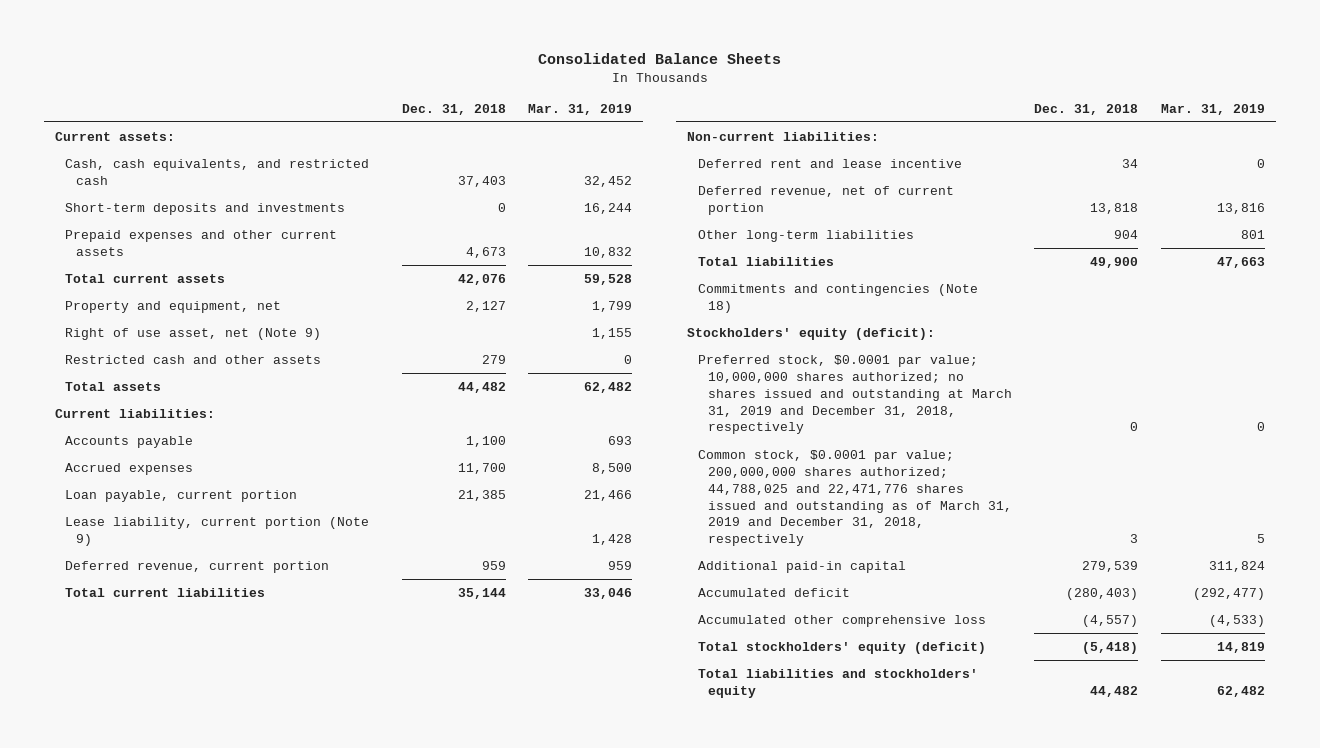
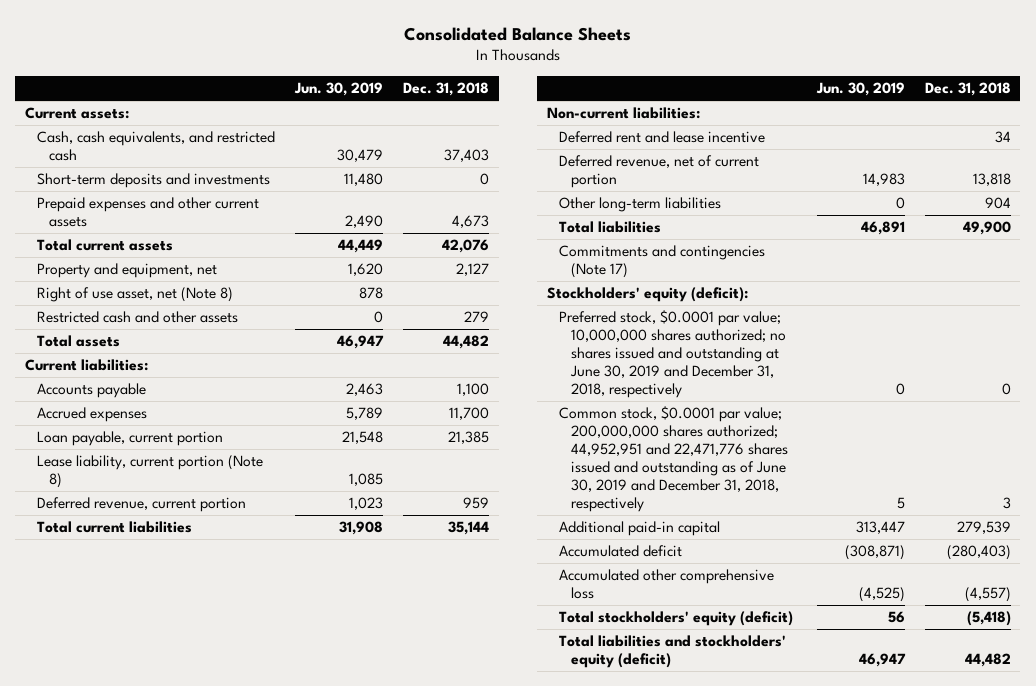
[528,103,633,115] Mar. 31, 2019 -> none
none -> [293,82,383,97] Jun. 30, 2019
[65,327,322,340] Right of use asset, net (Note 9) -> [37,287,234,303] Right of use asset, net (Note 8)
[65,516,370,546] Lease liability, current portion (Note 9) -> [37,455,264,489] Lease liability, current portion (Note 8)
[697,283,978,313] Commitments and contingencies (Note 18) -> [558,245,765,279] Commitments and contingencies (Note 17)
[697,354,1012,435] Preferred stock, $0.0001 par value; 10,000,000 shares authorized; no shares issued and outstanding at March 31, 2019 and December 31, 2018, respectively -> [558,310,786,399] Preferred stock, $0.0001 par value; 10,000,000 shares authorized; no shares issued and outstanding at June 30, 2019 and December 31, 2018, respectively
[697,449,1012,547] Common stock, $0.0001 par value; 200,000,000 shares authorized; 44,788,025 and 22,471,776 shares issued and outstanding as of March 31, 2019 and December 31, 2018, respectively -> [558,406,788,512] Common stock, $0.0001 par value; 200,000,000 shares authorized; 44,952,951 and 22,471,776 shares issued and outstanding as of June 30, 2019 and December 31, 2018, respectively
[697,668,978,698] Total liabilities and stockholders' equity -> [558,635,786,669] Total liabilities and stockholders' equity (deficit)

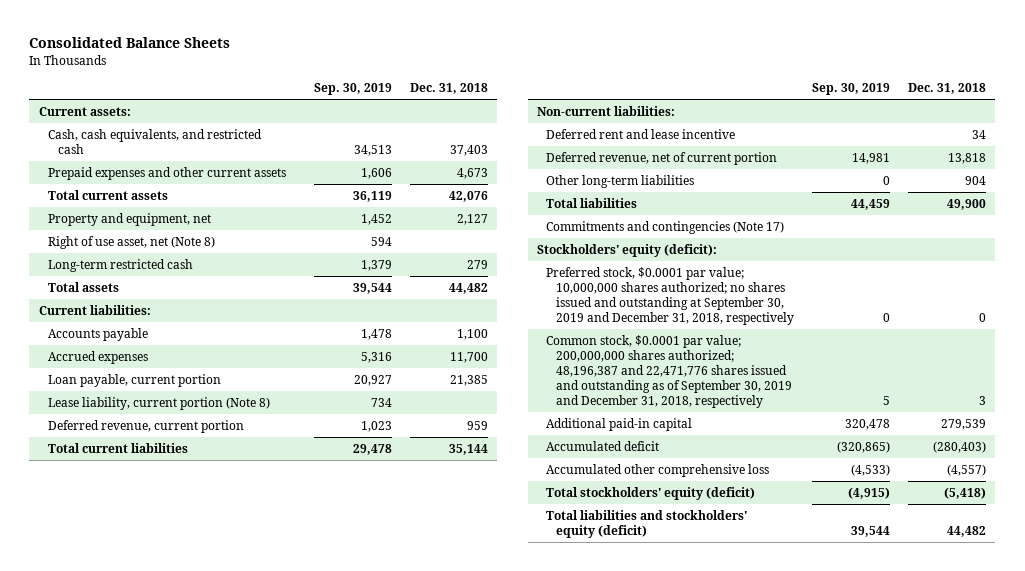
[293,82,383,97] Jun. 30, 2019 -> none
none -> [313,83,392,96] Sep. 30, 2019
[37,173,271,189] Short-term deposits and investments -> none
[37,311,239,324] Restricted cash and other assets -> [48,258,194,272] Long-term restricted cash
[558,310,786,399] Preferred stock, $0.0001 par value; 10,000,000 shares authorized; no shares issued and outstanding at June 30, 2019 and December 31, 2018, respectively -> [546,266,794,325] Preferred stock, $0.0001 par value; 10,000,000 shares authorized; no shares issued and outstanding at September 30, 2019 and December 31, 2018, respectively
[558,406,788,512] Common stock, $0.0001 par value; 200,000,000 shares authorized; 44,952,951 and 22,471,776 shares issued and outstanding as of June 30, 2019 and December 31, 2018, respectively -> [546,334,792,408] Common stock, $0.0001 par value; 200,000,000 shares authorized; 48,196,387 and 22,471,776 shares issued and outstanding as of September 30, 2019 and December 31, 2018, respectively

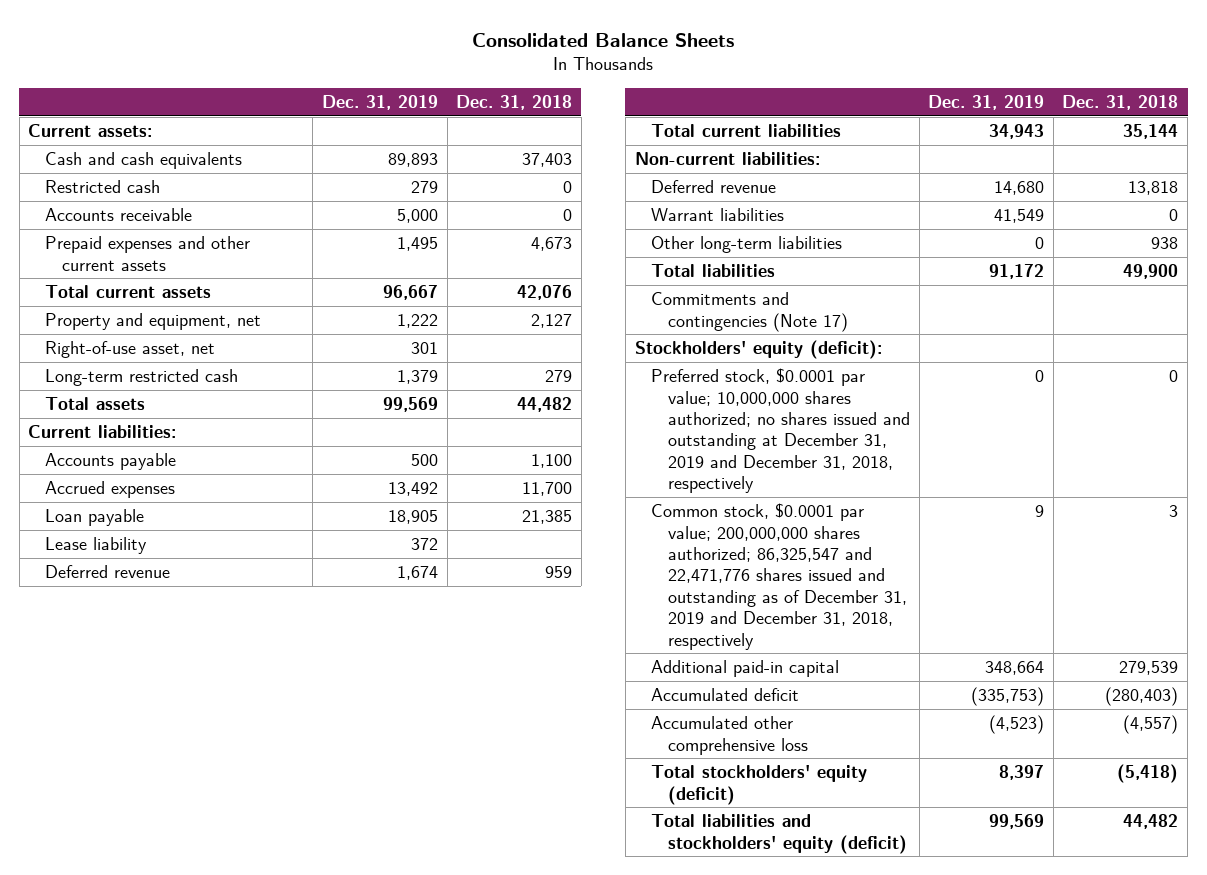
[313,83,392,96] Sep. 30, 2019 -> none
none -> [322,94,439,110] Dec. 31, 2019
[48,128,263,154] Cash, cash equivalents, and restricted cash -> [45,152,243,170] Cash and cash equivalents
none -> [45,180,161,194] Restricted cash
none -> [45,208,193,222] Accounts receivable
[48,235,216,249] Right of use asset, net (Note 8) -> [45,341,216,359] Right-of-use asset, net
[48,373,222,387] Loan payable, current portion -> [45,509,145,527] Loan payable
[48,396,271,410] Lease liability, current portion (Note 8) -> [45,537,148,555] Lease liability
[48,419,245,433] Deferred revenue, current portion -> [45,565,171,579] Deferred revenue
[546,128,736,139] Deferred rent and lease incentive -> none
[546,151,778,165] Deferred revenue, net of current portion -> [651,180,777,194] Deferred revenue
none -> [651,208,785,222] Warrant liabilities
[965,175,987,185] 904 -> [1151,237,1179,250] 938
[546,266,794,325] Preferred stock, $0.0001 par value; 10,000,000 shares authorized; no shares issued and outstanding at September 30, 2019 and December 31, 2018, respectively -> [651,368,910,494] Preferred stock, $0.0001 par value; 10,000,000 shares authorized; no shares issued and outstanding at December 31, 2019 and December 31, 2018, respectively
[546,334,792,408] Common stock, $0.0001 par value; 200,000,000 shares authorized; 48,196,387 and 22,471,776 shares issued and outstanding as of September 30, 2019 and December 31, 2018, respectively -> [651,503,907,650] Common stock, $0.0001 par value; 200,000,000 shares authorized; 86,325,547 and 22,471,776 shares issued and outstanding as of December 31, 2019 and December 31, 2018, respectively

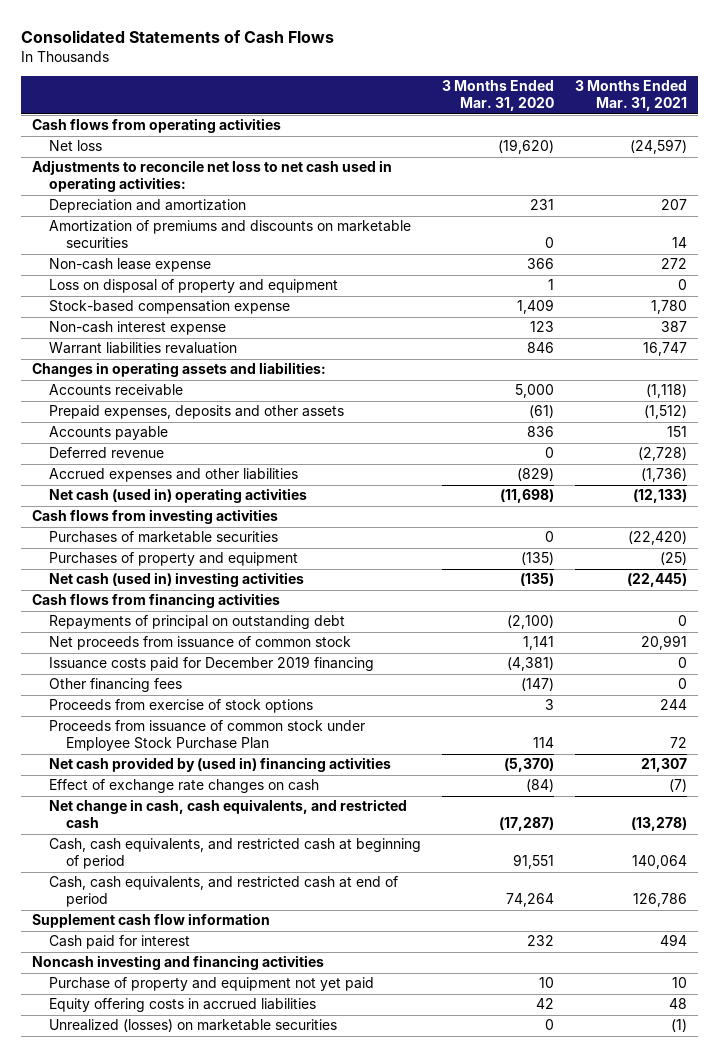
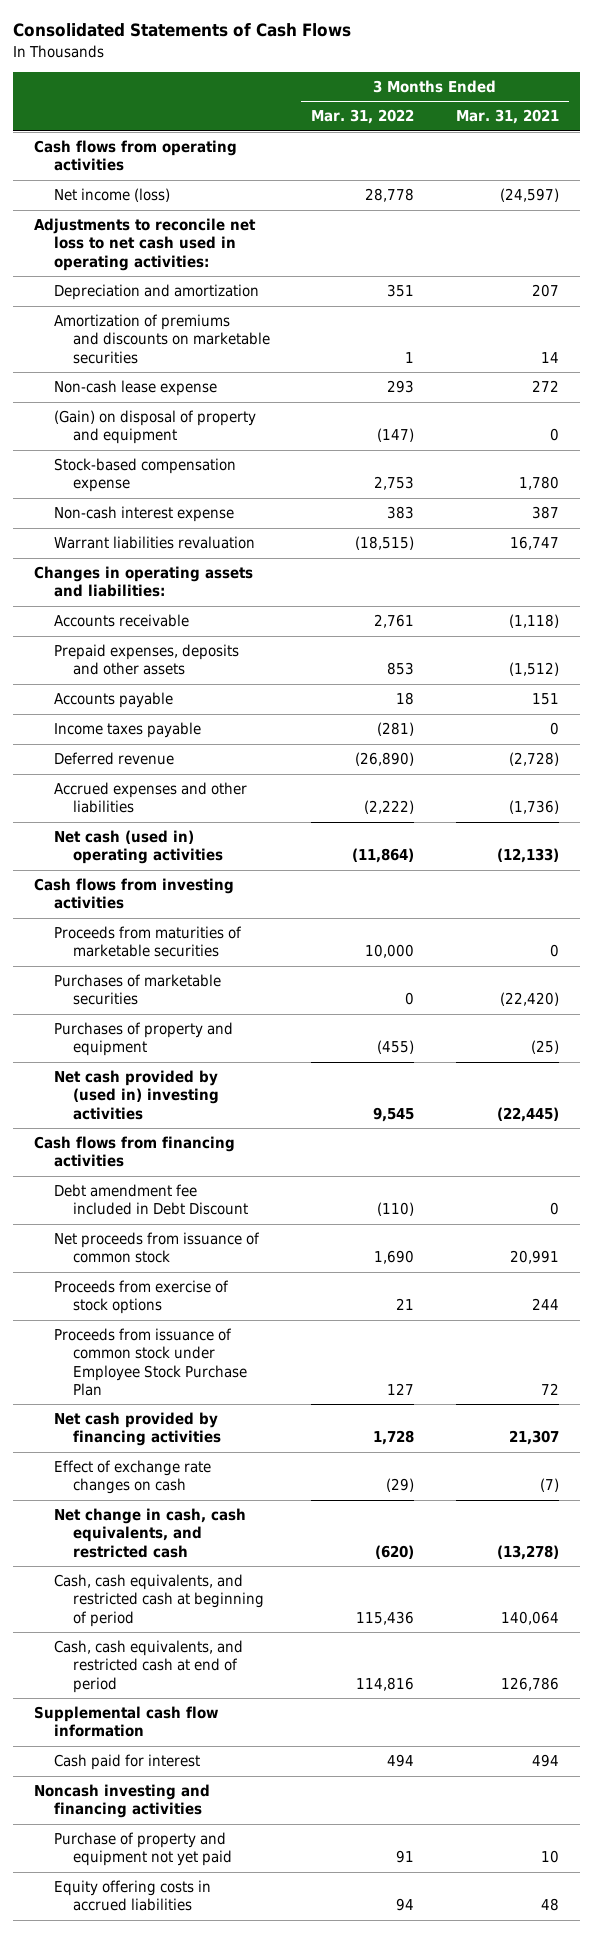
[442,80,555,112] 3 Months Ended Mar. 31, 2020 -> none
none -> [311,109,415,125] Mar. 31, 2022
[49,140,103,152] Net loss -> [53,188,170,203] Net income (loss)
[49,279,339,294] Loss on disposal of property and equipment -> [53,410,256,445] (Gain) on disposal of property and equipment
none -> [53,722,201,739] Income taxes payable
none -> [53,926,242,958] Proceeds from maturities of marketable securities
[49,572,305,588] Net cash (used in) investing activities -> [53,1070,220,1120] Net cash provided by (used in) investing activities
[49,615,346,630] Repayments of principal on outstanding debt -> none
none -> [53,1184,249,1216] Debt amendment fee included in Debt Discount
[49,656,375,672] Issuance costs paid for December 2019 financing -> none
[49,678,183,693] Other financing fees -> none
[49,757,392,773] Net cash provided by (used in) financing activities -> [53,1412,222,1447] Net cash provided by financing activities
[32,913,271,929] Supplement cash flow information -> [33,1706,218,1738] Supplemental cash flow information
[49,1019,338,1033] Unrealized (losses) on marketable securities -> none

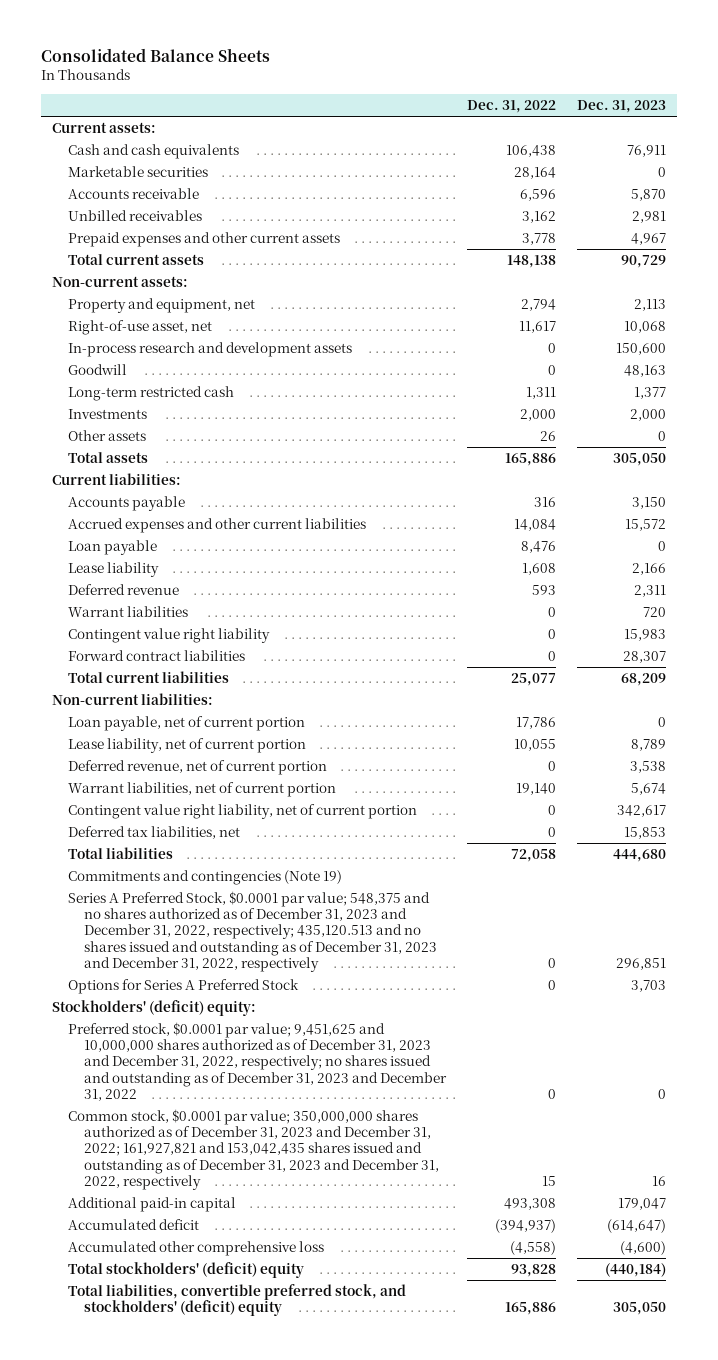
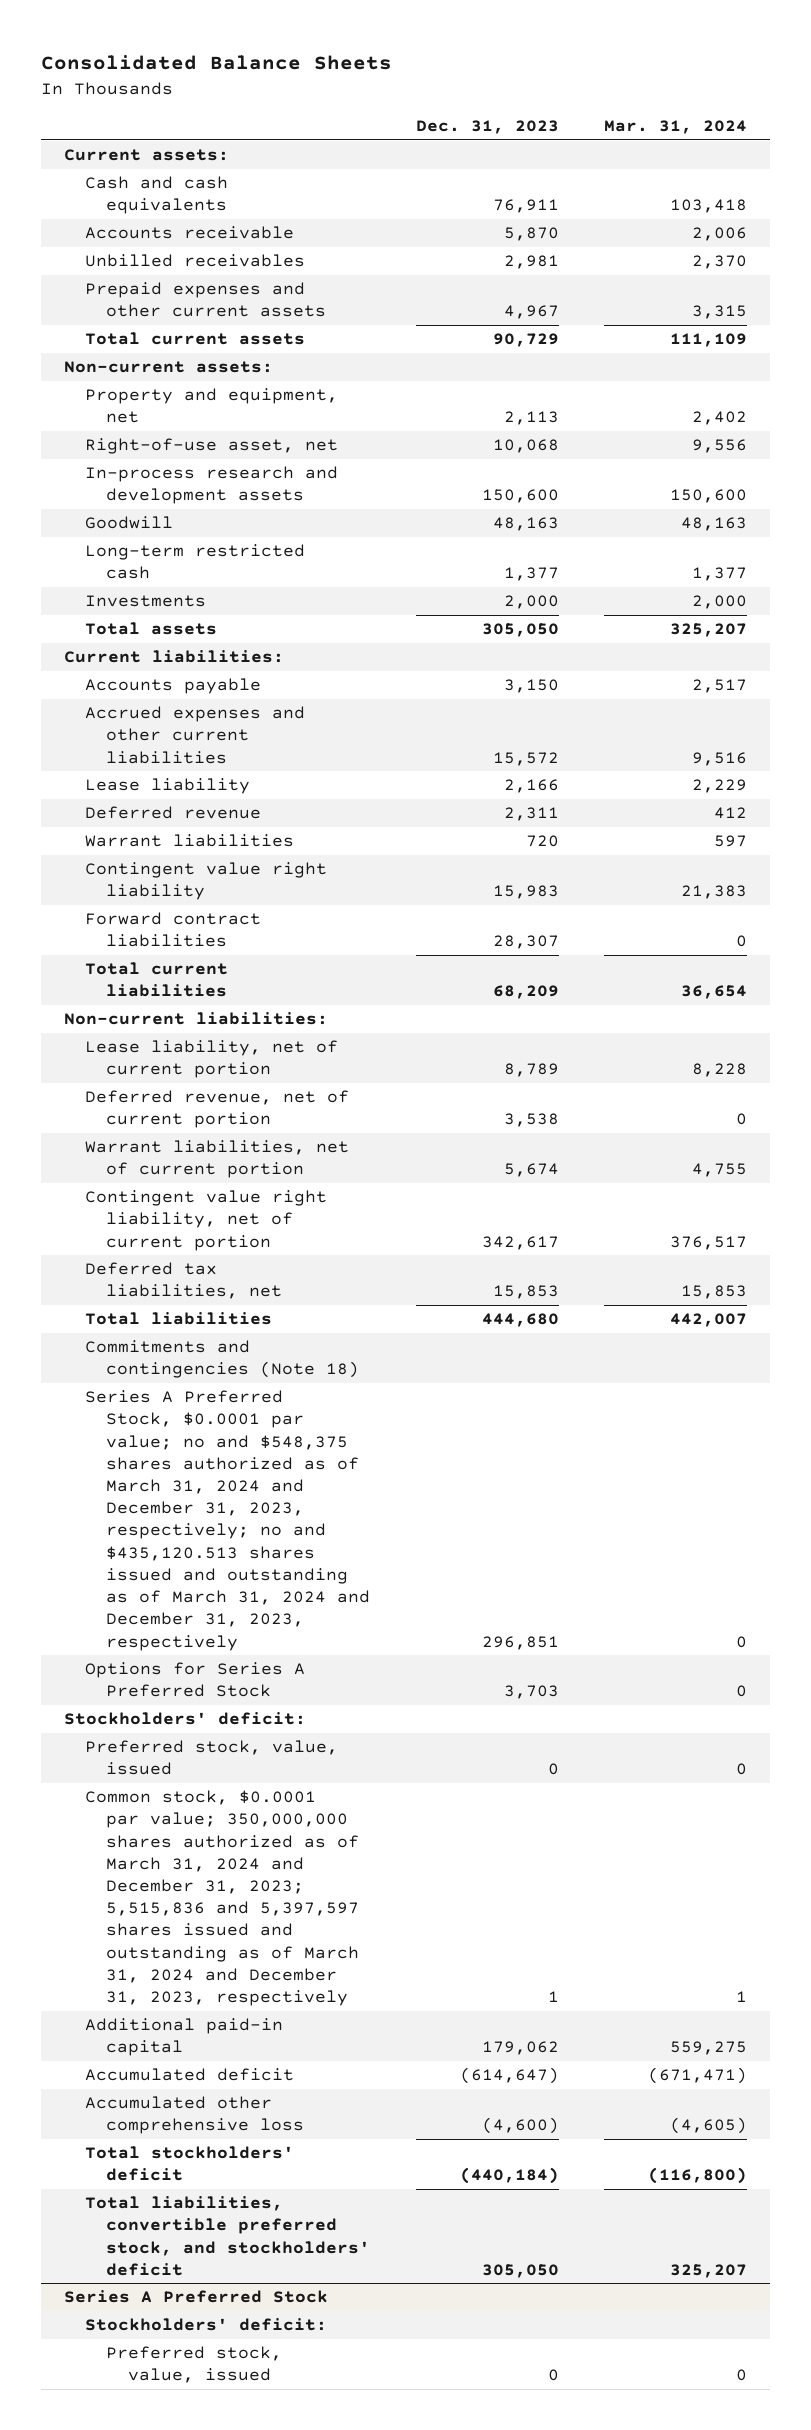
[467,99,557,113] Dec. 31, 2022 -> none
none -> [604,120,748,135] Mar. 31, 2024
[67,166,208,178] Marketable securities -> none
[67,430,146,442] Other assets -> none
[67,540,157,556] Loan payable -> none
[67,716,305,732] Loan payable, net of current portion -> none
[67,870,342,886] Commitments and contingencies (Note 19) -> [84,1340,360,1379] Commitments and contingencies (Note 18)
[67,891,437,972] Series A Preferred Stock, $0.0001 par value; 548,375 and no shares authorized as of December 31, 2023 and December 31, 2022, respectively; 435,120.513 and no shares issued and outstanding as of December 31, 2023 and December 31, 2022, respectively -> [84,1390,371,1651] Series A Preferred Stock, $0.0001 par value; no and $548,375 shares authorized as of March 31, 2024 and December 31, 2023, respectively; no and $435,120.513 shares issued and outstanding as of March 31, 2024 and December 31, 2023, respectively
[51,1000,256,1017] Stockholders' (deficit) equity: -> [63,1712,306,1726] Stockholders' deficit:
[67,1022,447,1101] Preferred stock, $0.0001 par value; 9,451,625 and 10,000,000 shares authorized as of December 31, 2023 and December 31, 2022, respectively; no shares issued and outstanding as of December 31, 2023 and December 31, 2022 -> [84,1740,338,1776] Preferred stock, value, issued
[67,1109,439,1190] Common stock, $0.0001 par value; 350,000,000 shares authorized as of December 31, 2023 and December 31, 2022; 161,927,821 and 153,042,435 shares issued and outstanding as of December 31, 2023 and December 31, 2022, respectively -> [84,1790,360,2007] Common stock, $0.0001 par value; 350,000,000 shares authorized as of March 31, 2024 and December 31, 2023; 5,515,836 and 5,397,597 shares issued and outstanding as of March 31, 2024 and December 31, 2023, respectively
[652,1175,667,1186] 16 -> [547,1991,559,2003] 1
[618,1198,667,1211] 179,047 -> [481,2041,559,2056] 179,062
[67,1262,304,1279] Total stockholders' (deficit) equity -> [84,2146,294,2182] Total stockholders' deficit
[67,1284,406,1317] Total liabilities, convertible preferred stock, and stockholders' (deficit) equity -> [84,2196,371,2276] Total liabilities, convertible preferred stock, and stockholders' deficit
none -> [63,2290,328,2304] Series A Preferred Stock
none -> [84,2318,327,2332] Stockholders' deficit:
none -> [106,2346,283,2384] Preferred stock, value, issued

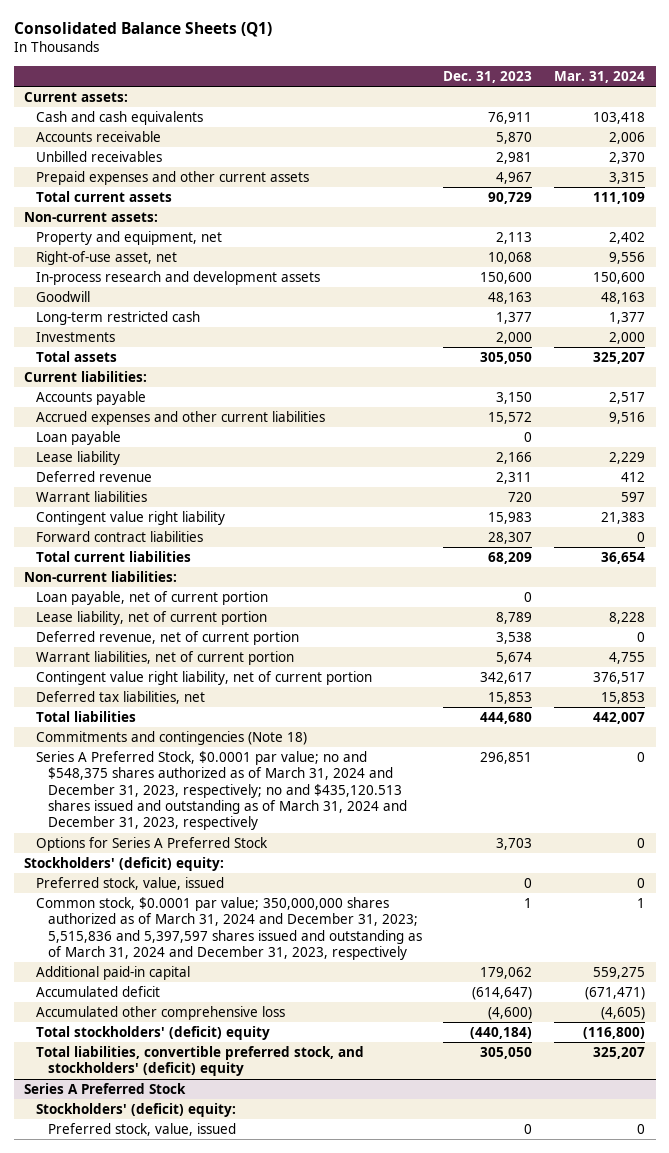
[40,55,392,71] Consolidated Balance Sheets -> [13,22,272,38] Consolidated Balance Sheets (Q1)
none -> [36,430,122,445] Loan payable
none -> [36,590,269,605] Loan payable, net of current portion
[63,1712,306,1726] Stockholders' deficit: -> [24,856,225,871] Stockholders' (deficit) equity:
[84,2146,294,2182] Total stockholders' deficit -> [36,1025,271,1040] Total stockholders' (deficit) equity
[84,2196,371,2276] Total liabilities, convertible preferred stock, and stockholders' deficit -> [36,1045,365,1077] Total liabilities, convertible preferred stock, and stockholders' (deficit) equity
[84,2318,327,2332] Stockholders' deficit: -> [36,1102,237,1117] Stockholders' (deficit) equity:

